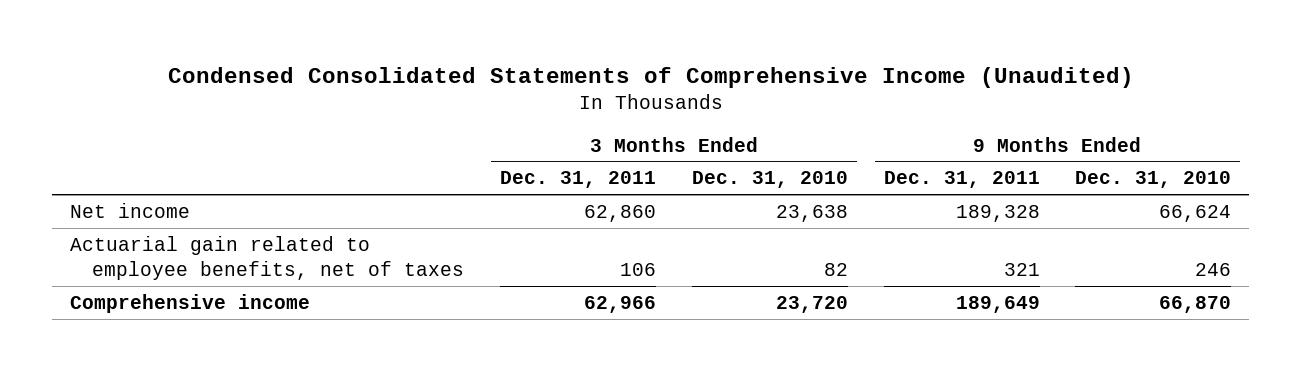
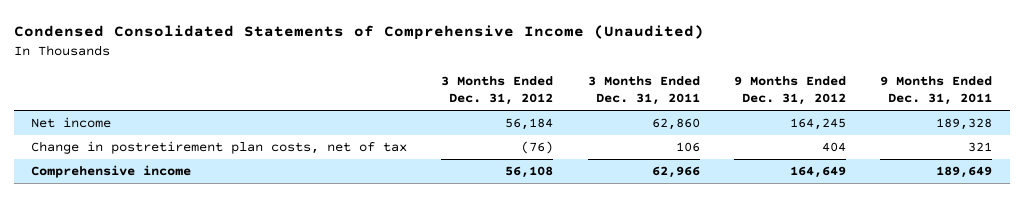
[691,171,848,189] Dec. 31, 2010 -> none
[1075,171,1232,189] Dec. 31, 2010 -> none
none -> [441,75,554,106] 3 Months Ended Dec. 31, 2012
none -> [734,75,847,106] 9 Months Ended Dec. 31, 2012
[69,235,464,280] Actuarial gain related to employee benefits, net of taxes -> [30,141,407,155] Change in postretirement plan costs, net of tax

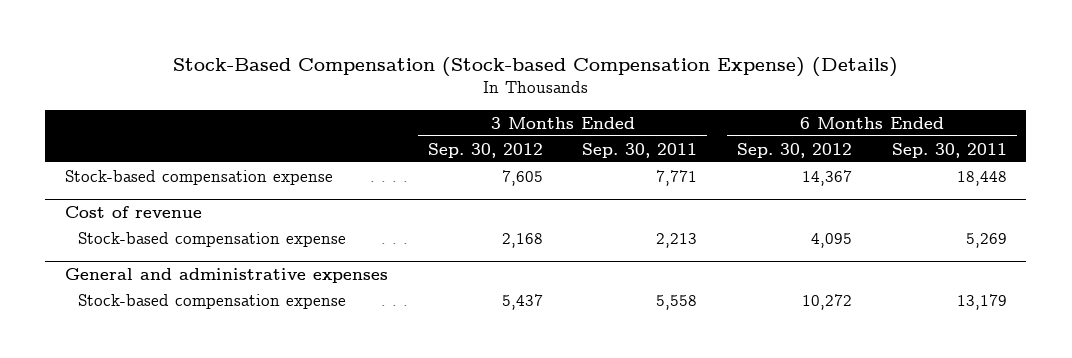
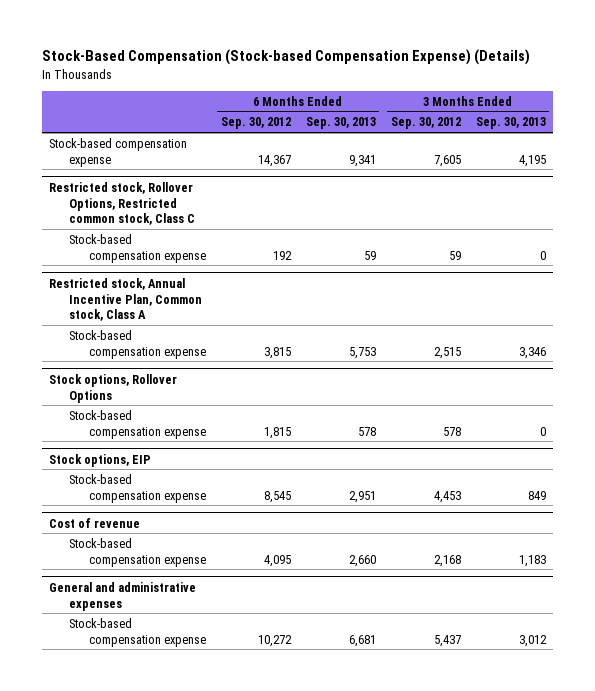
[582,142,698,158] Sep. 30, 2011 -> none
[891,142,1007,158] Sep. 30, 2011 -> none
none -> [305,117,376,130] Sep. 30, 2013
none -> [475,117,546,130] Sep. 30, 2013
none -> [49,181,196,226] Restricted stock, Rollover Options, Restricted common stock, Class C
none -> [69,233,206,263] Stock-based compensation expense
none -> [49,277,203,322] Restricted stock, Annual Incentive Plan, Common stock, Class A
none -> [69,329,206,359] Stock-based compensation expense
none -> [49,373,178,403] Stock options, Rollover Options
none -> [69,409,206,439] Stock-based compensation expense
none -> [49,453,152,467] Stock options, EIP
none -> [69,473,206,503] Stock-based compensation expense

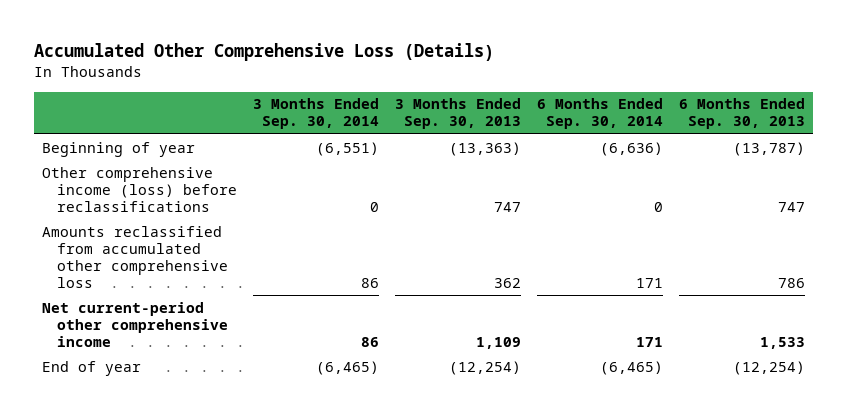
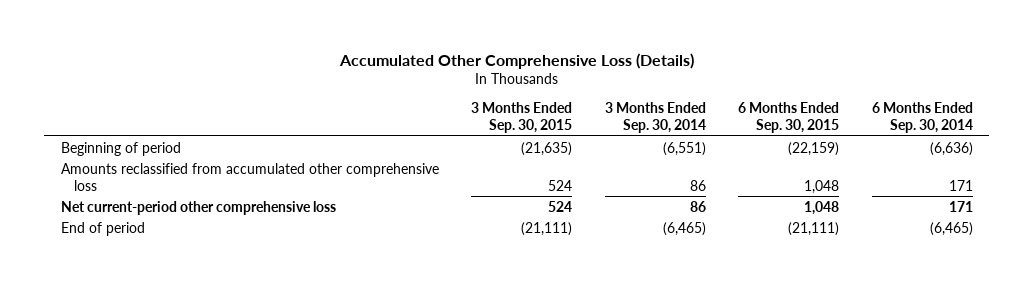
[395,98,522,130] 3 Months Ended Sep. 30, 2013 -> none
[679,98,806,130] 6 Months Ended Sep. 30, 2013 -> none
none -> [471,102,573,134] 3 Months Ended Sep. 30, 2015
none -> [738,102,840,134] 6 Months Ended Sep. 30, 2015
[42,166,238,212] Other comprehensive income (loss) before reclassifications -> none
[42,141,196,157] Beginning of year -> [60,141,181,156] Beginning of period
[42,301,229,347] Net current-period other comprehensive income -> [60,200,336,215] Net current-period other comprehensive loss
[42,360,142,376] End of year -> [60,221,145,236] End of period

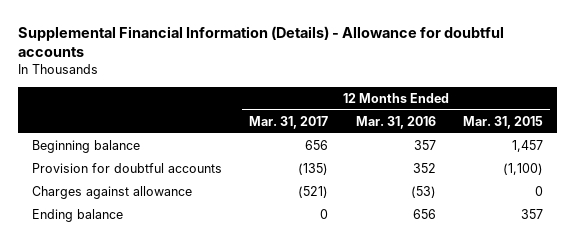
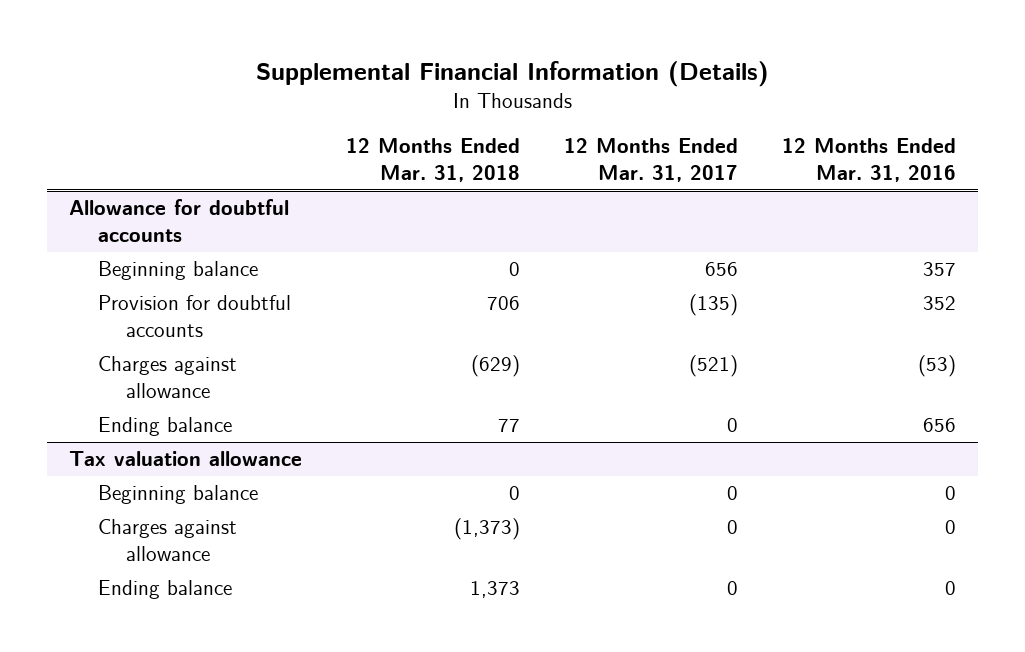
[17,25,504,58] Supplemental Financial Information (Details) - Allowance for doubtful accounts -> [255,60,769,87] Supplemental Financial Information (Details)
[462,115,543,129] Mar. 31, 2015 -> none
none -> [346,138,521,183] 12 Months Ended Mar. 31, 2018
none -> [68,199,289,243] Allowance for doubtful accounts
none -> [68,451,302,467] Tax valuation allowance
none -> [97,485,258,505] Beginning balance
none -> [97,519,237,562] Charges against allowance
none -> [97,580,232,600] Ending balance

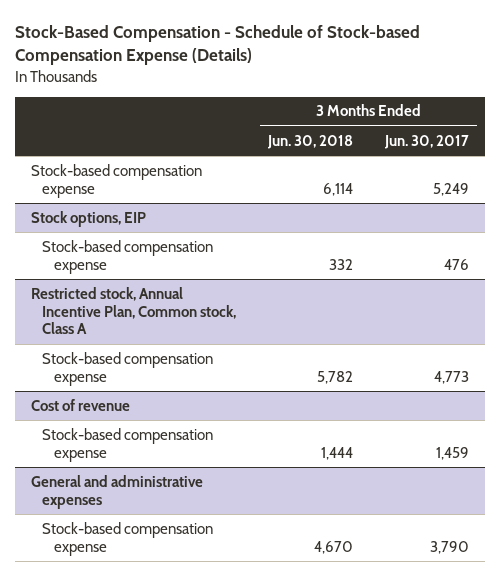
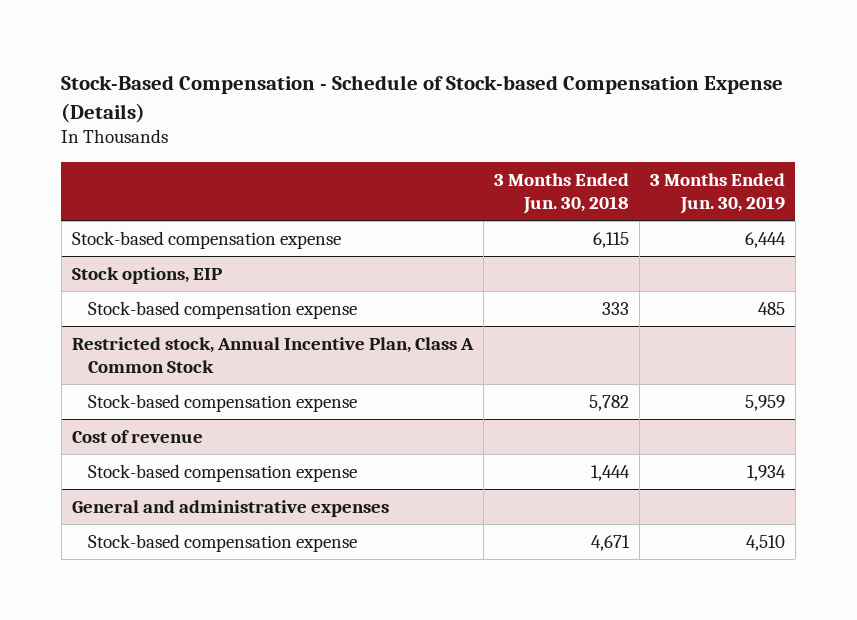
[383,134,469,149] Jun. 30, 2017 -> none
none -> [649,172,785,214] 3 Months Ended Jun. 30, 2019
[323,182,354,196] 6,114 -> [592,231,629,248] 6,115
[329,258,354,270] 332 -> [601,301,629,315] 333
[30,286,237,335] Restricted stock, Annual Incentive Plan, Common stock, Class A -> [71,336,474,373] Restricted stock, Annual Incentive Plan, Class A Common Stock
[314,540,354,554] 4,670 -> [590,534,630,551] 4,671

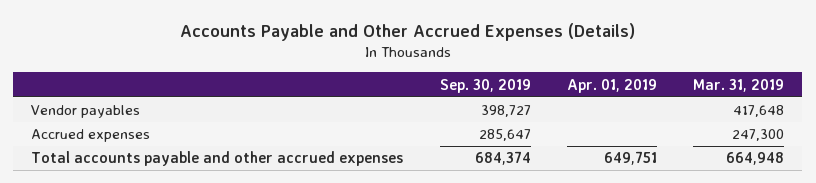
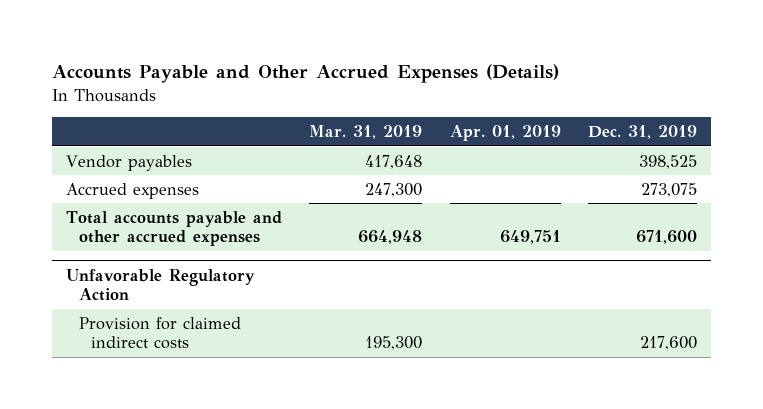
[439,78,531,93] Sep. 30, 2019 -> none
none -> [588,125,698,140] Dec. 31, 2019
none -> [65,268,255,302] Unfavorable Regulatory Action
none -> [78,316,241,350] Provision for claimed indirect costs

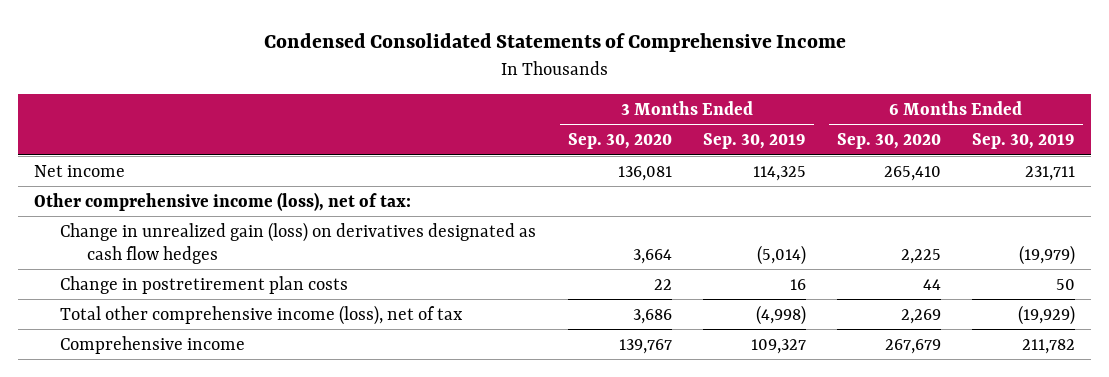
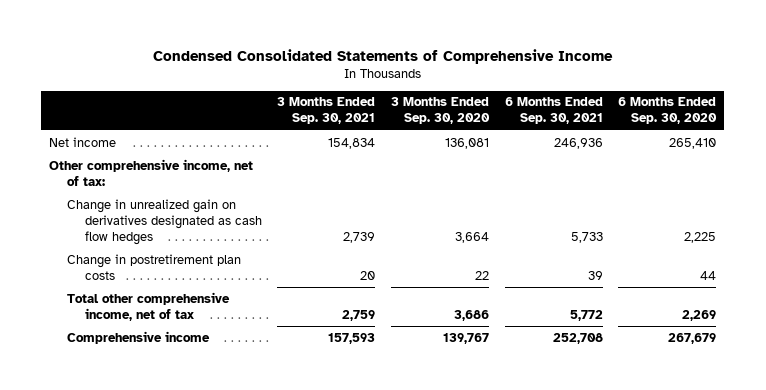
[702,133,806,150] Sep. 30, 2019 -> none
[972,133,1076,150] Sep. 30, 2019 -> none
none -> [277,97,376,125] 3 Months Ended Sep. 30, 2021
none -> [504,97,603,125] 6 Months Ended Sep. 30, 2021
[33,191,411,211] Other comprehensive income (loss), net of tax: -> [49,158,254,186] Other comprehensive income, net of tax:
[60,221,537,264] Change in unrealized gain (loss) on derivatives designated as cash flow hedges -> [66,198,262,245] Change in unrealized gain on derivatives designated as cash flow hedges
[60,304,464,325] Total other comprehensive income (loss), net of tax -> [66,291,230,321] Total other comprehensive income, net of tax

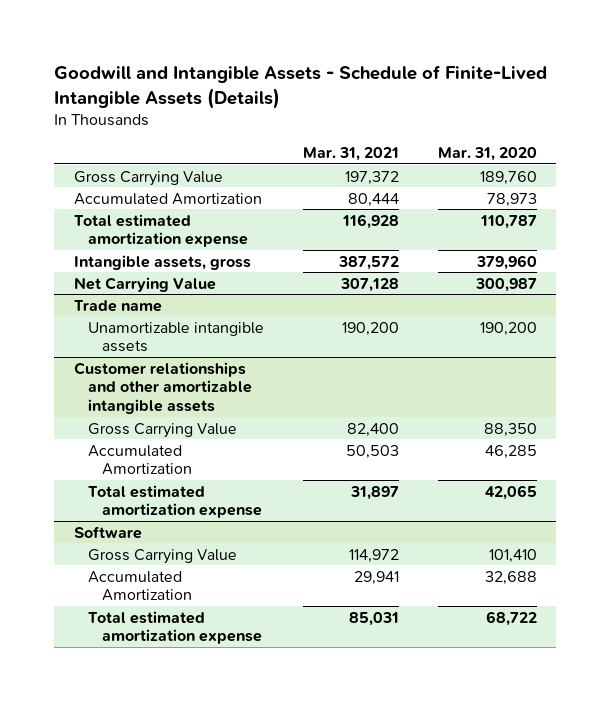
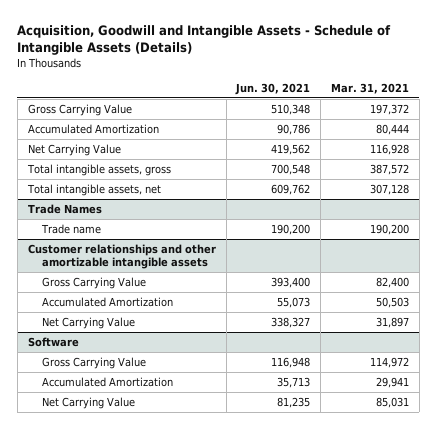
[54,65,548,109] Goodwill and Intangible Assets - Schedule of Finite-Lived Intangible Assets (Details) -> [17,24,392,56] Acquisition, Goodwill and Intangible Assets - Schedule of Intangible Assets (Details)
[437,147,537,162] Mar. 31, 2020 -> none
none -> [235,83,311,96] Jun. 30, 2021
[73,213,248,248] Total estimated amortization expense -> [27,143,121,156] Net Carrying Value
[73,254,251,270] Intangible assets, gross -> [26,163,171,176] Total intangible assets, gross
[73,276,216,292] Net Carrying Value -> [26,183,161,196] Total intangible assets, net
[73,299,162,312] Trade name -> [27,203,102,214] Trade Names
[87,321,264,353] Unamortizable intangible assets -> [41,223,102,234] Trade name
[87,484,262,519] Total estimated amortization expense -> [42,316,136,329] Net Carrying Value
[87,610,262,645] Total estimated amortization expense -> [42,396,136,409] Net Carrying Value

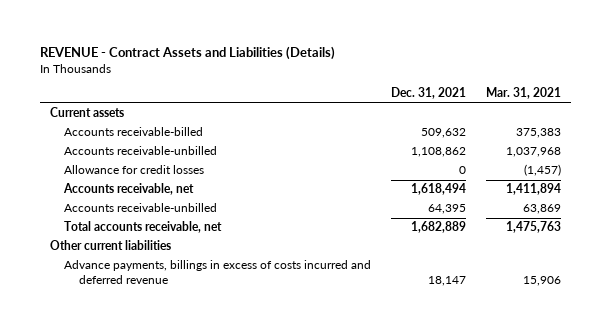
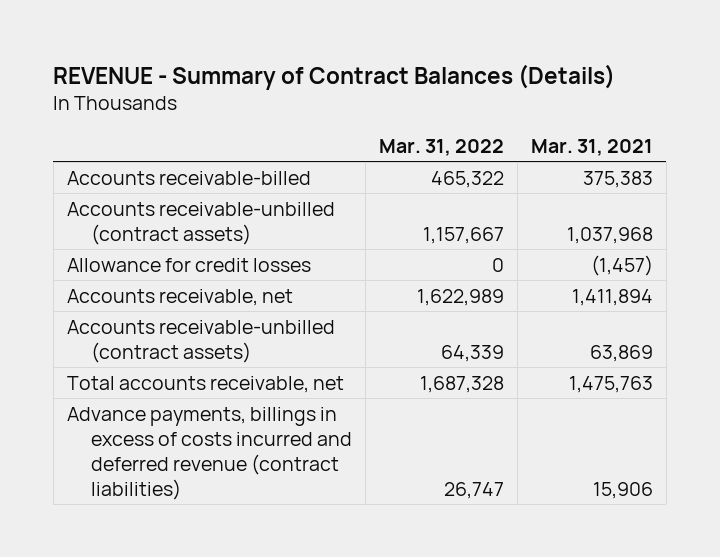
[39,46,335,61] REVENUE - Contract Assets and Liabilities (Details) -> [53,63,616,90] REVENUE - Summary of Contract Balances (Details)
[391,87,467,100] Dec. 31, 2021 -> none
none -> [378,139,504,157] Mar. 31, 2022
[49,107,124,118] Current assets -> none
[64,146,218,156] Accounts receivable-unbilled -> [66,201,335,245] Accounts receivable-unbilled (contract assets)
[64,203,218,213] Accounts receivable-unbilled -> [66,319,335,363] Accounts receivable-unbilled (contract assets)
[49,240,171,251] Other current liabilities -> none
[64,260,372,284] Advance payments, billings in excess of costs incurred and deferred revenue -> [66,406,352,500] Advance payments, billings in excess of costs incurred and deferred revenue (contract liabilities)

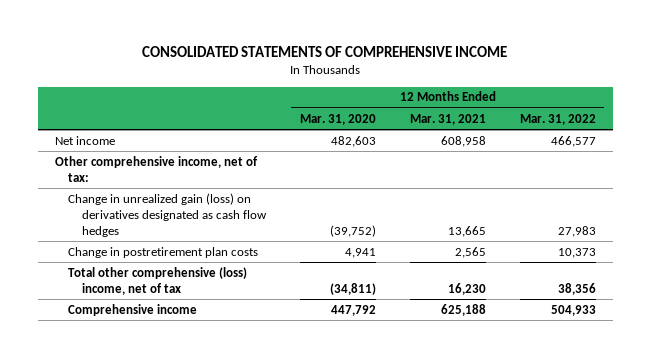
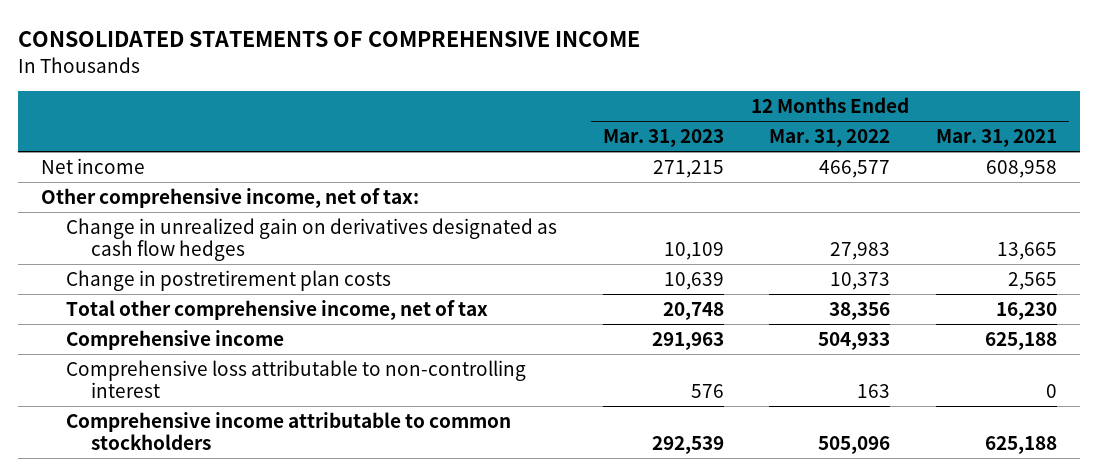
[299,113,376,125] Mar. 31, 2020 -> none
none -> [602,129,724,148] Mar. 31, 2023
[68,192,267,237] Change in unrealized gain (loss) on derivatives designated as cash flow hedges -> [65,217,557,261] Change in unrealized gain on derivatives designated as cash flow hedges
[68,266,248,295] Total other comprehensive (loss) income, net of tax -> [65,299,488,320] Total other comprehensive income, net of tax
none -> [65,359,526,398] Comprehensive loss attributable to non-controlling interest
none -> [65,411,511,450] Comprehensive income attributable to common stockholders

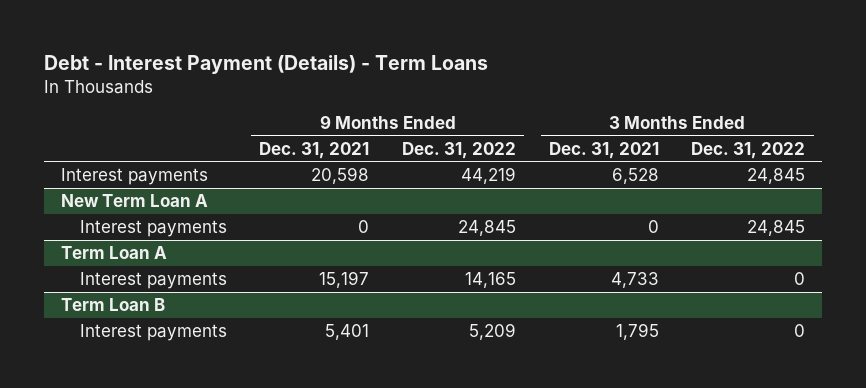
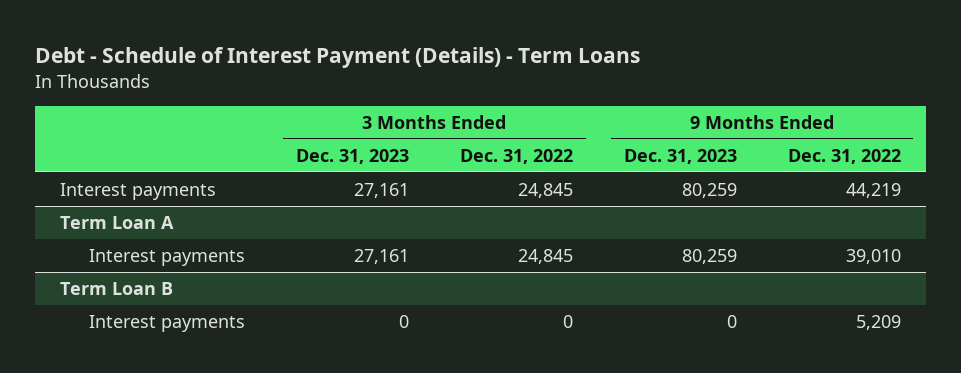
[44,55,489,75] Debt - Interest Payment (Details) - Term Loans -> [34,47,640,69] Debt - Schedule of Interest Payment (Details) - Term Loans
[259,141,370,159] Dec. 31, 2021 -> none
[548,141,659,159] Dec. 31, 2021 -> none
none -> [296,148,410,164] Dec. 31, 2023
none -> [623,148,737,164] Dec. 31, 2023
[60,193,208,207] New Term Loan A -> none
[79,219,227,237] Interest payments -> none
[465,271,517,288] 14,165 -> [845,249,901,265] 39,010
[794,271,806,285] 0 -> [517,249,573,265] 24,845

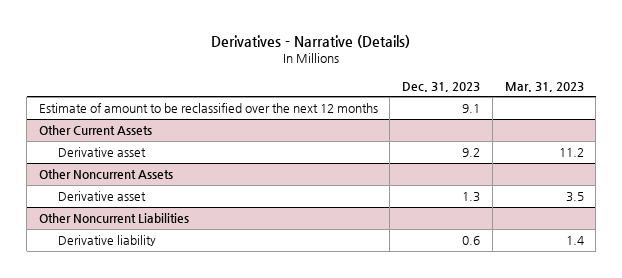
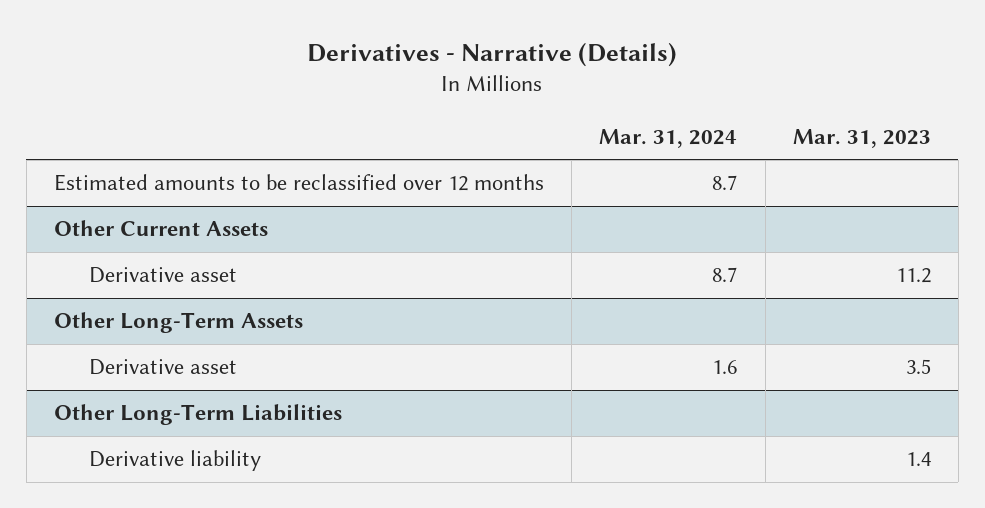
[402,81,481,92] Dec. 31, 2023 -> none
none -> [599,128,738,148] Mar. 31, 2024
[38,103,378,114] Estimate of amount to be reclassified over the next 12 months -> [54,174,545,192] Estimated amounts to be reclassified over 12 months
[38,169,173,180] Other Noncurrent Assets -> [54,312,304,334] Other Long-Term Assets
[38,213,189,224] Other Noncurrent Liabilities -> [54,404,343,426] Other Long-Term Liabilities

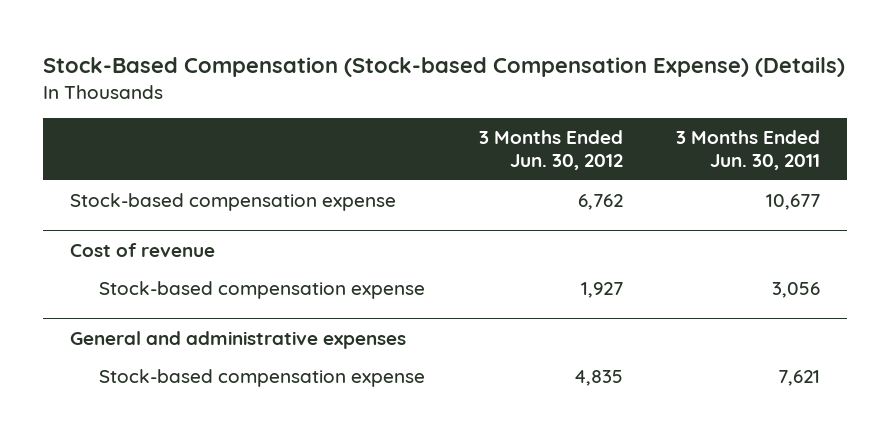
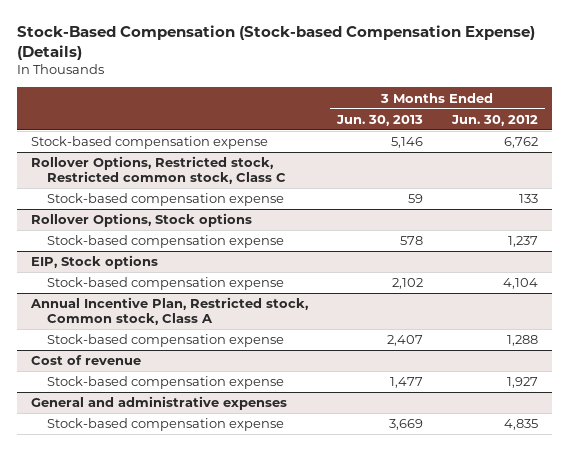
[676,129,821,171] 3 Months Ended Jun. 30, 2011 -> none
none -> [335,114,423,126] Jun. 30, 2013
none -> [31,156,287,185] Rollover Options, Restricted stock, Restricted common stock, Class C
none -> [47,193,285,207] Stock-based compensation expense
none -> [31,213,253,228] Rollover Options, Stock options
none -> [47,235,285,249] Stock-based compensation expense
none -> [31,255,159,270] EIP, Stock options
none -> [47,277,285,291] Stock-based compensation expense
none -> [30,297,309,326] Annual Incentive Plan, Restricted stock, Common stock, Class A
none -> [47,334,285,348] Stock-based compensation expense

